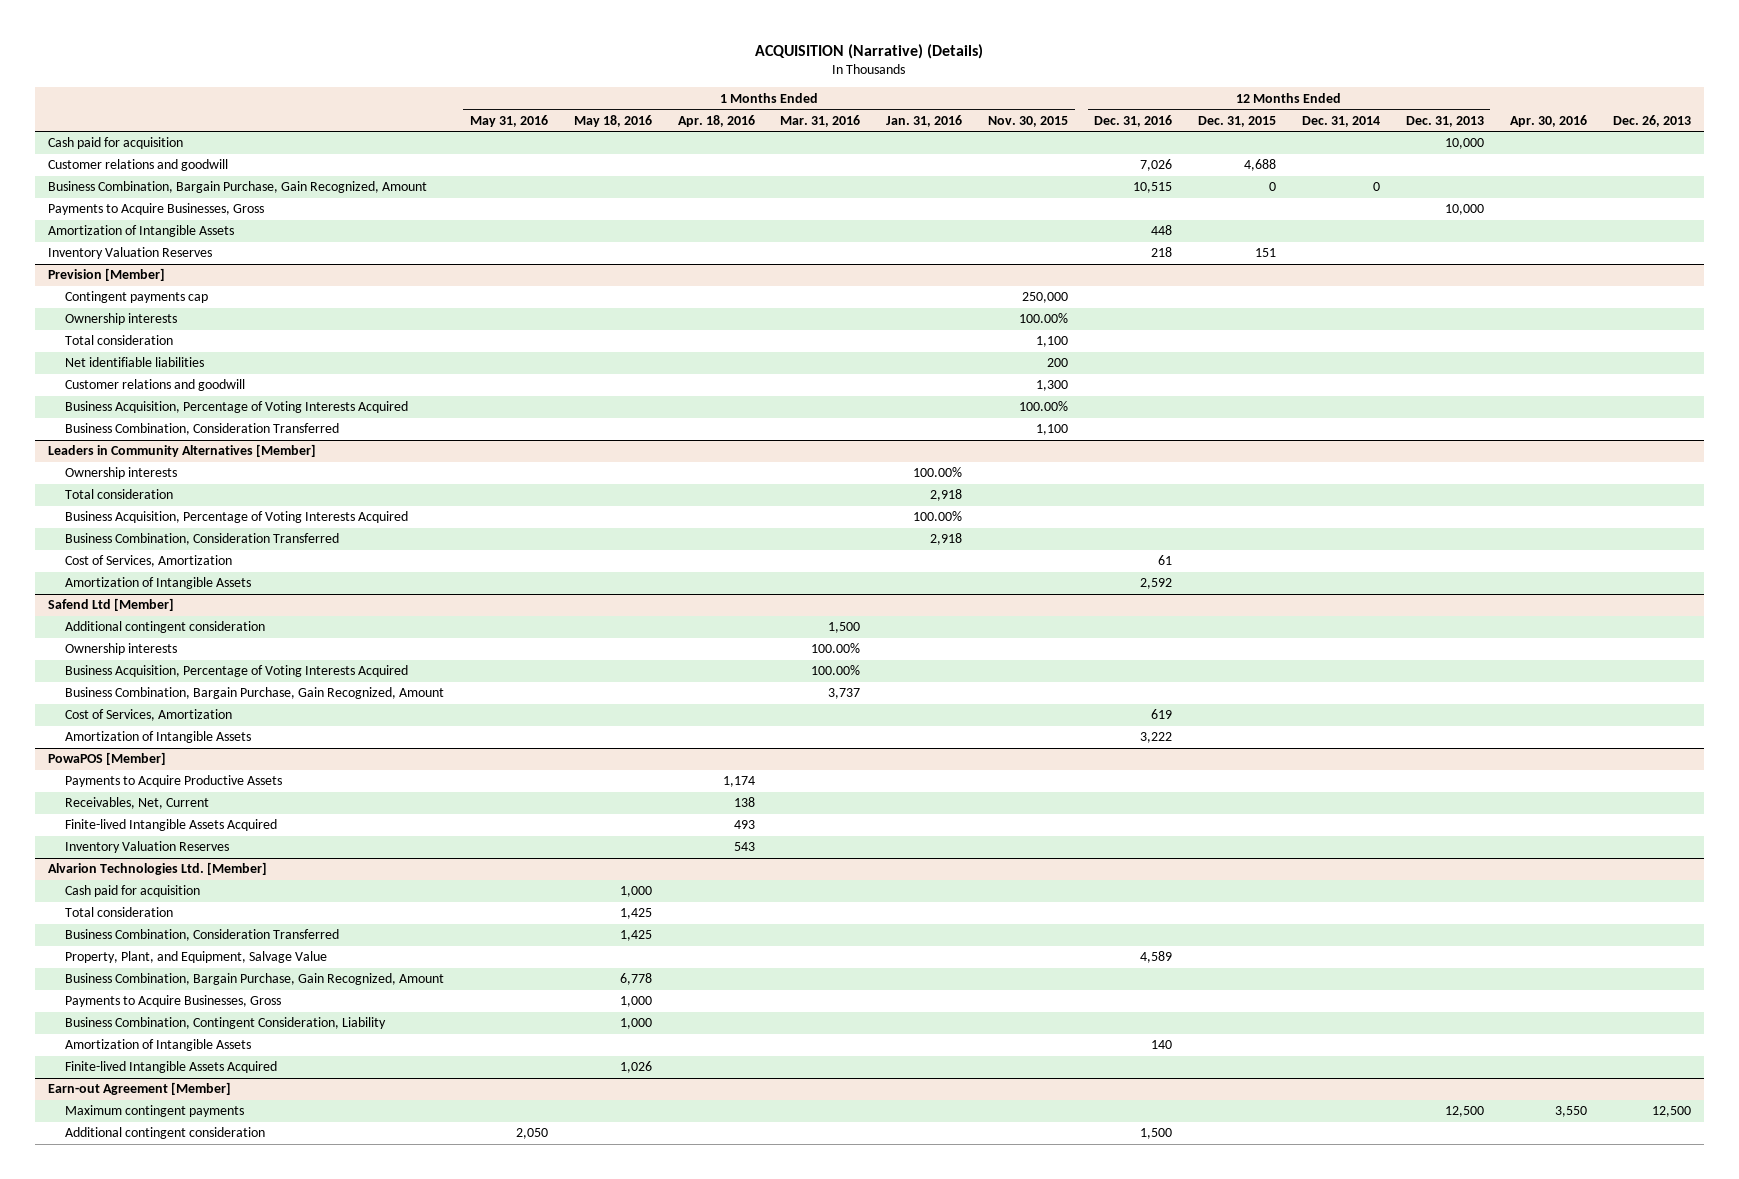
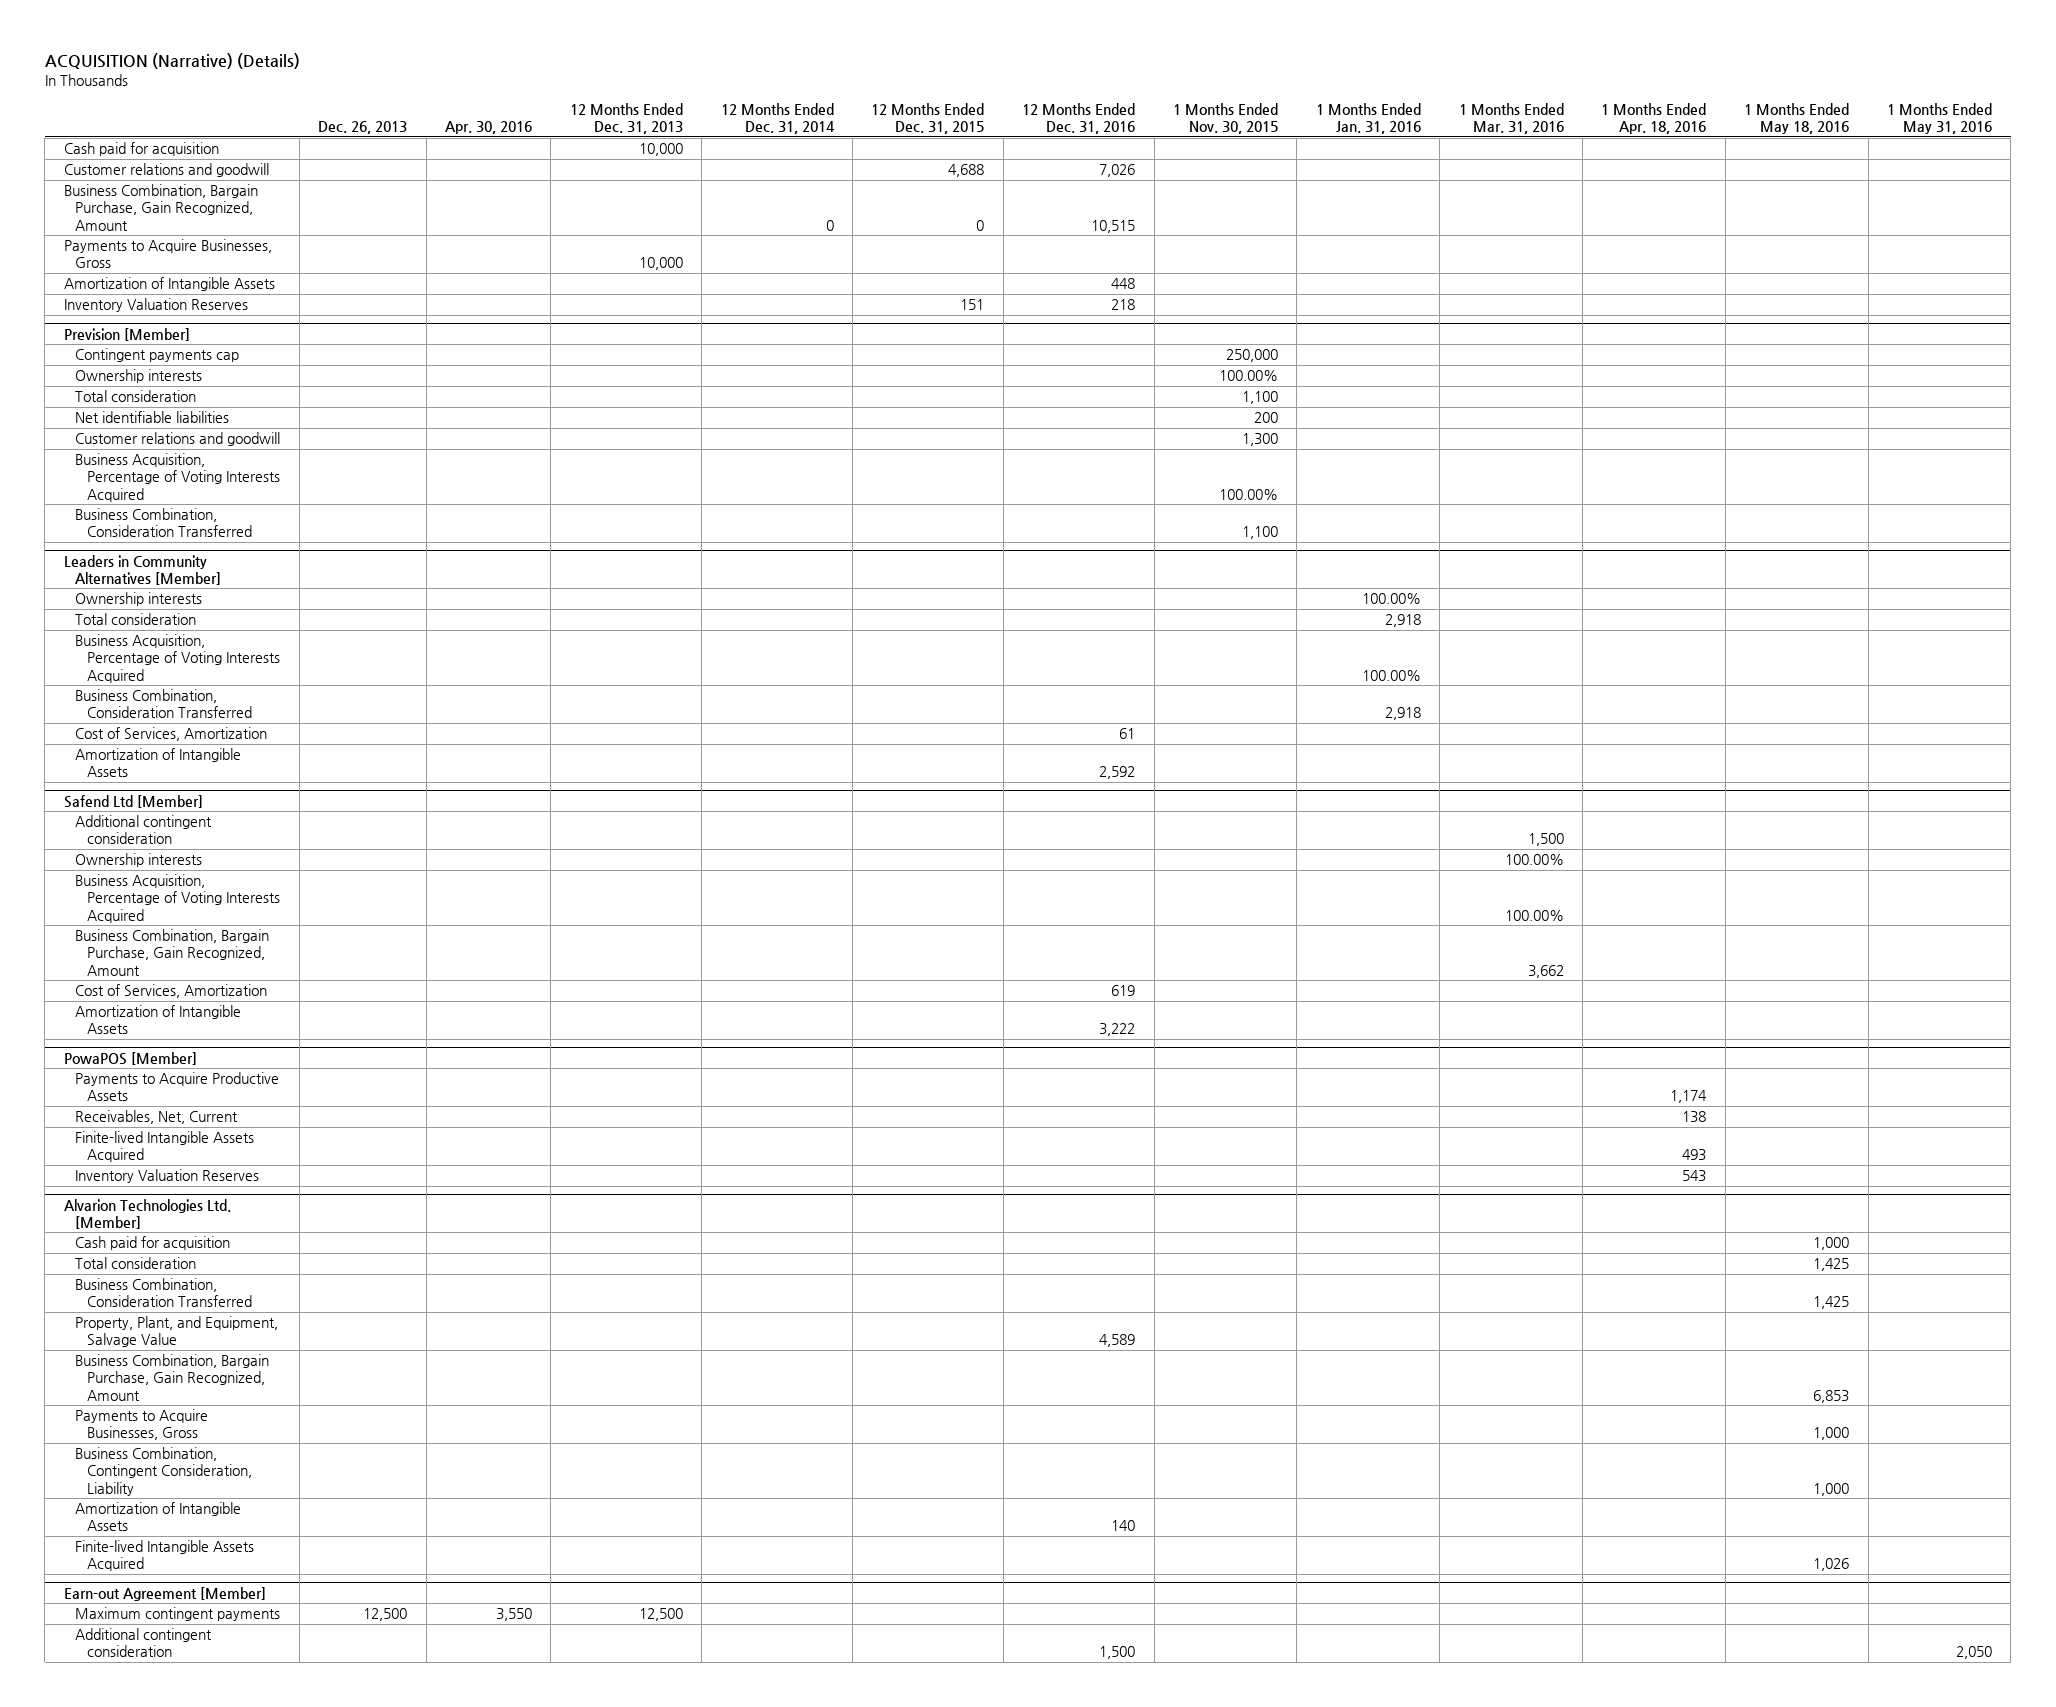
[828,688,861,700] 3,737 -> [1527,964,1564,978] 3,662
[619,973,652,986] 6,778 -> [1813,1389,1850,1403] 6,853

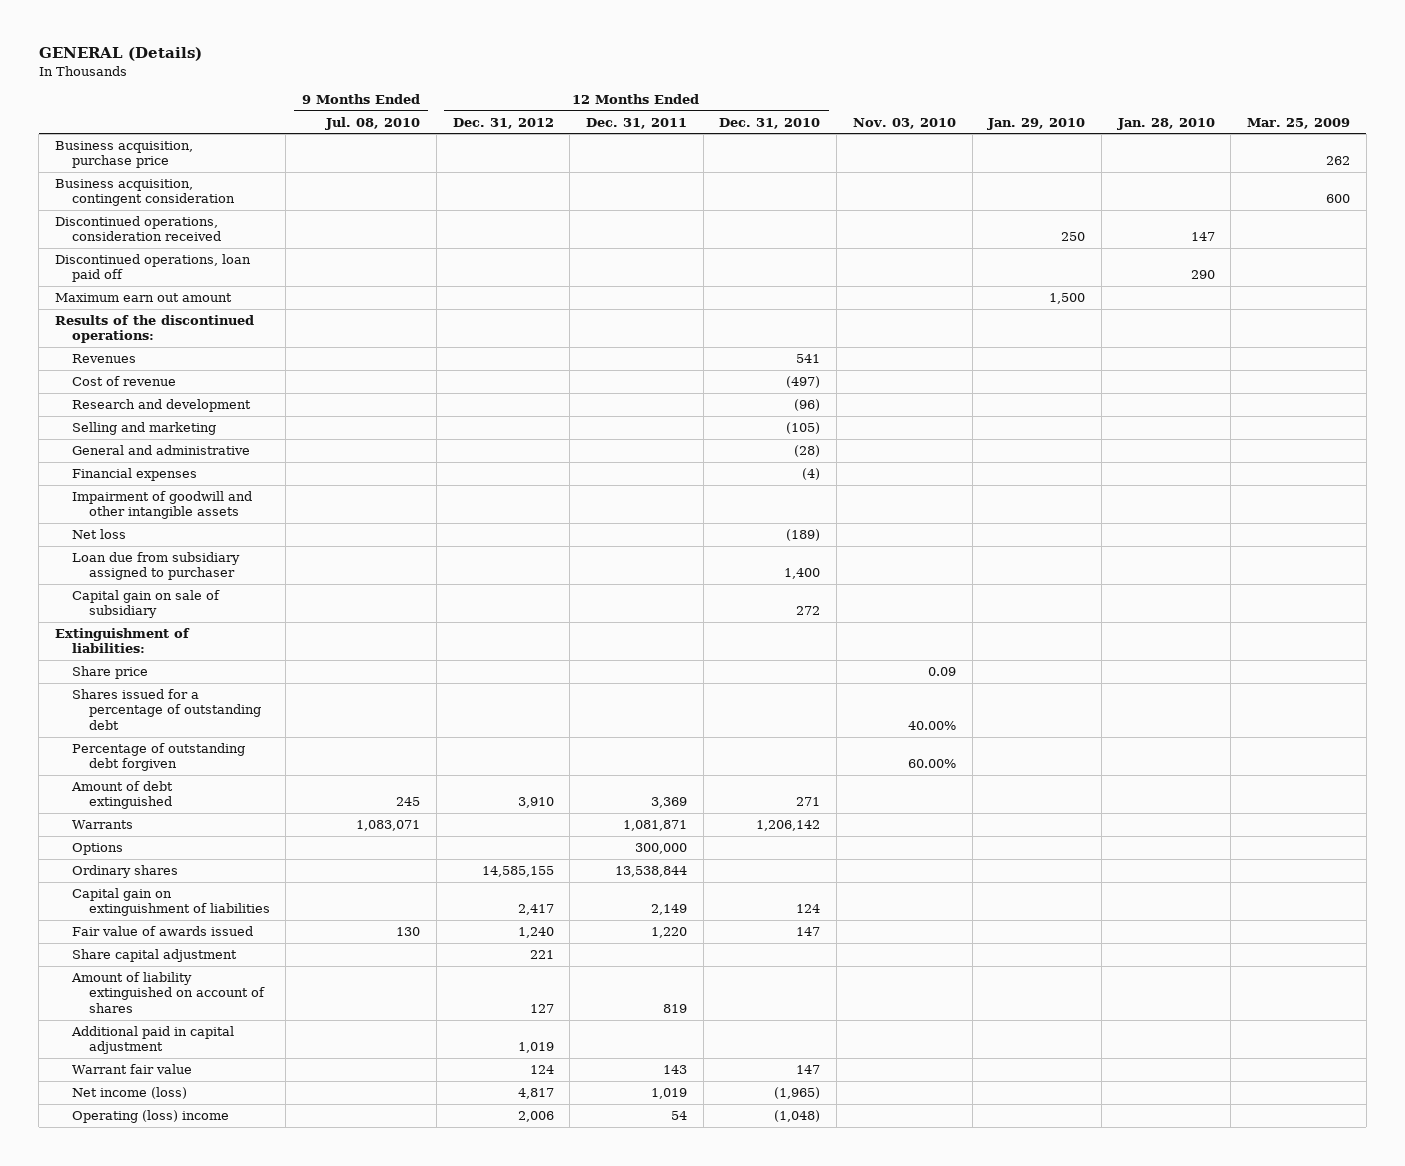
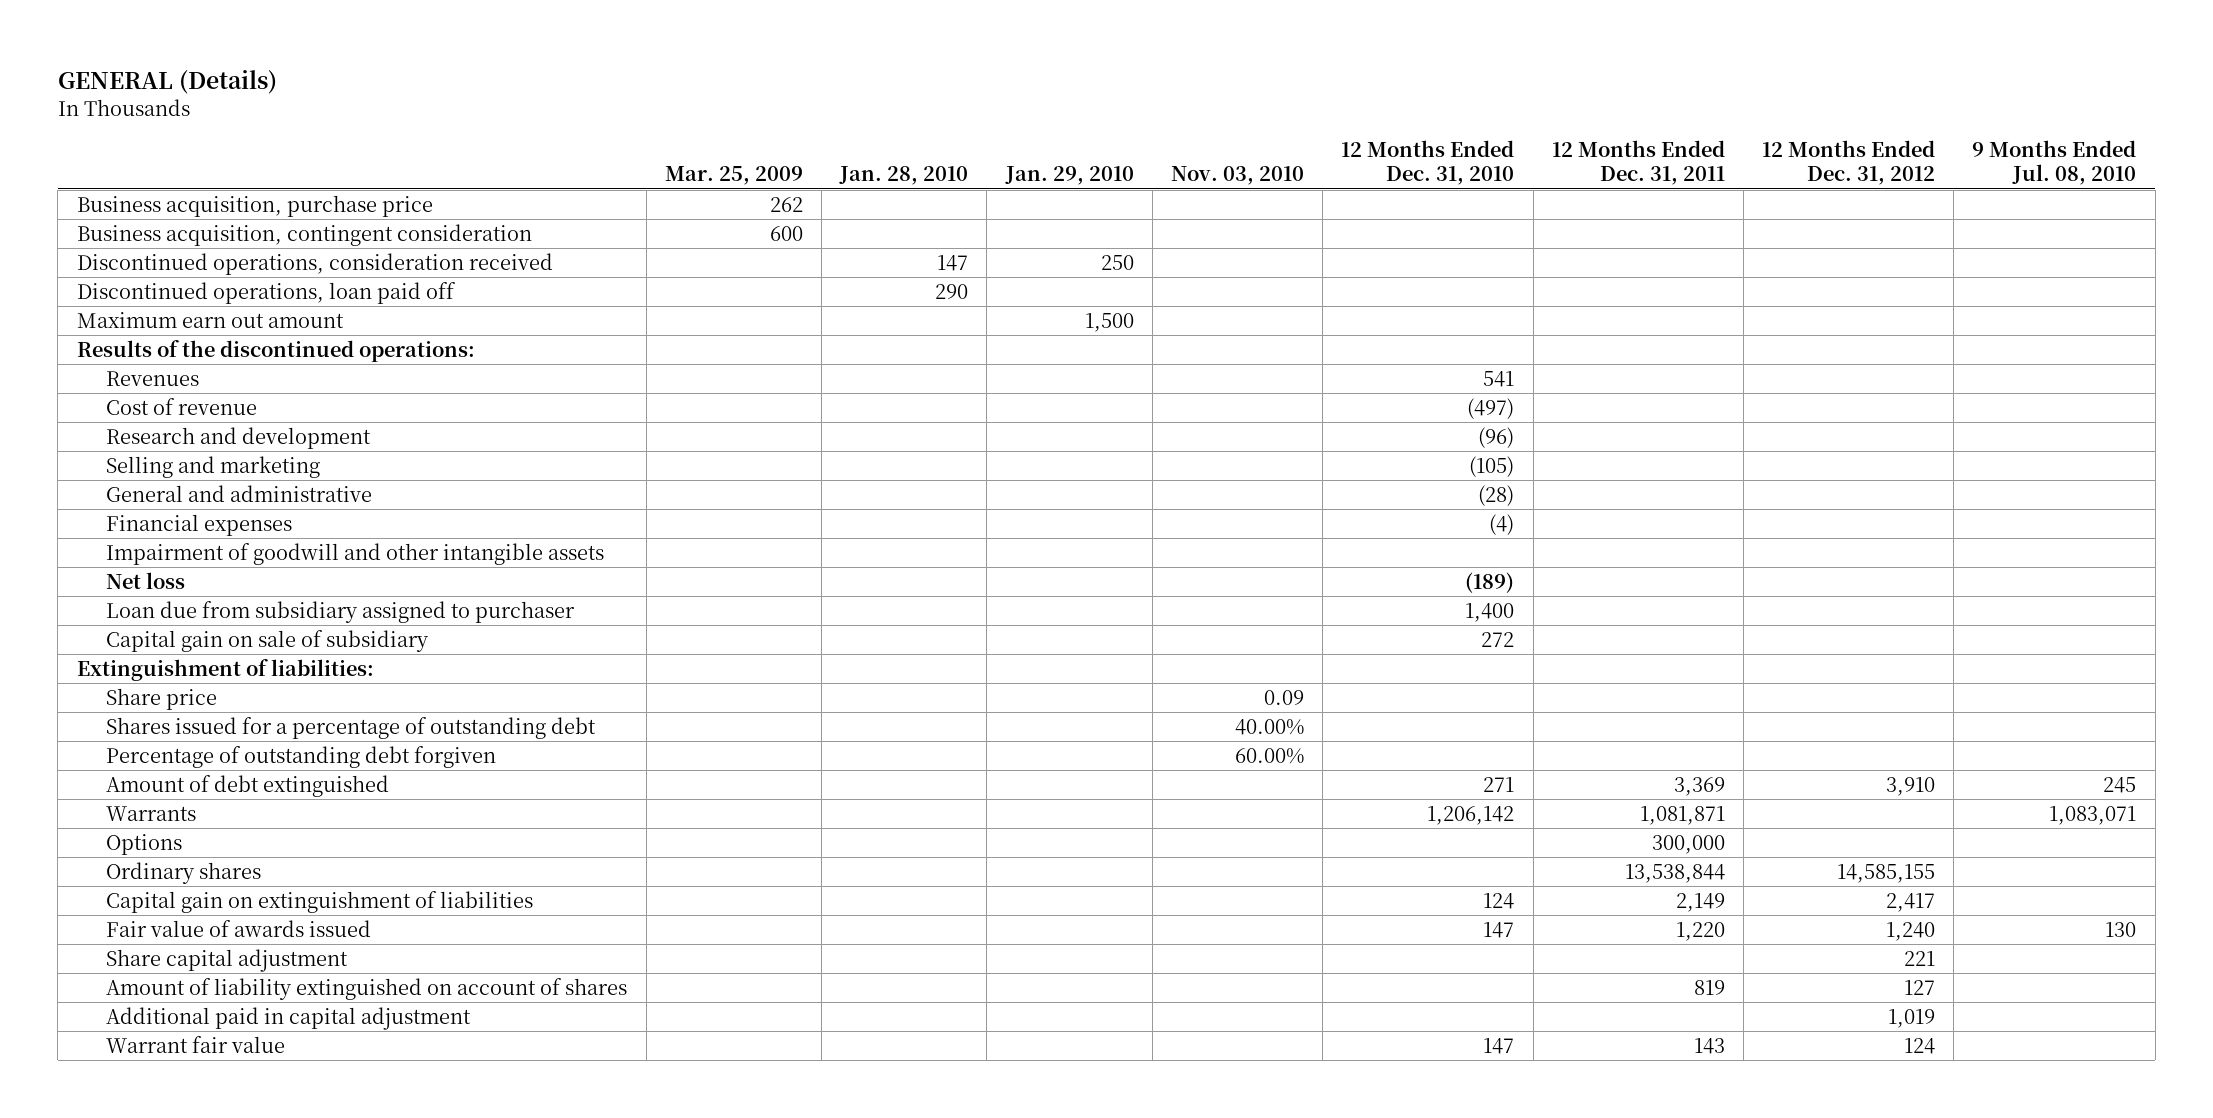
[71,1086,187,1099] Net income (loss) -> none
[71,1109,229,1123] Operating (loss) income -> none

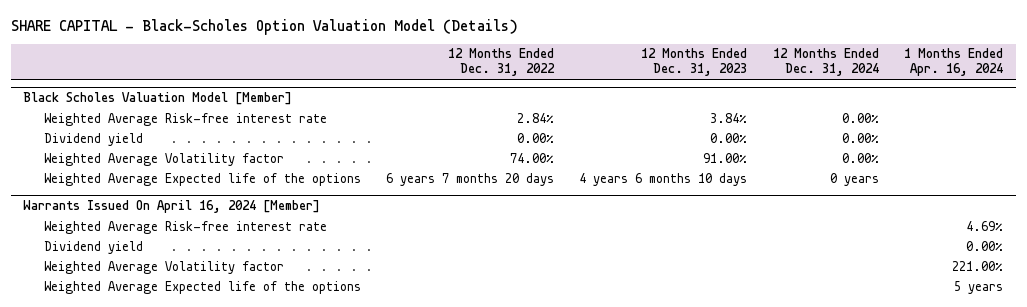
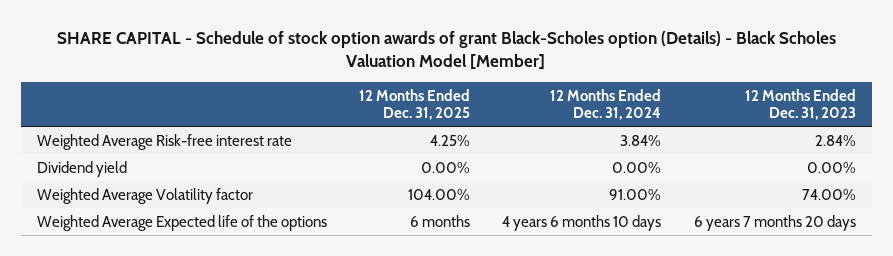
[10,18,518,35] SHARE CAPITAL - Black-Scholes Option Valuation Model (Details) -> [57,30,837,71] SHARE CAPITAL - Schedule of stock option awards of grant Black-Scholes option (Details) - Black Scholes Valuation Model [Member]
[448,48,556,77] 12 Months Ended Dec. 31, 2022 -> none
[904,48,1004,77] 1 Months Ended Apr. 16, 2024 -> none
none -> [359,88,471,120] 12 Months Ended Dec. 31, 2025
[23,92,293,106] Black Scholes Valuation Model [Member] -> none
[43,112,327,126] Weighted Average Risk-free interest rate -> none
[43,132,143,146] Dividend yield -> none
[43,152,284,166] Weighted Average Volatility factor -> none
[43,172,361,186] Weighted Average Expected life of the options -> none
[23,200,321,214] Warrants Issued On April 16, 2024 [Member] -> none
[43,220,327,234] Weighted Average Risk-free interest rate -> none
[43,240,143,254] Dividend yield -> none
[43,260,284,274] Weighted Average Volatility factor -> none
[43,280,361,294] Weighted Average Expected life of the options -> none
none -> [37,133,293,150] Weighted Average Risk-free interest rate
none -> [37,160,128,177] Dividend yield
none -> [37,187,254,204] Weighted Average Volatility factor
none -> [37,214,328,231] Weighted Average Expected life of the options

